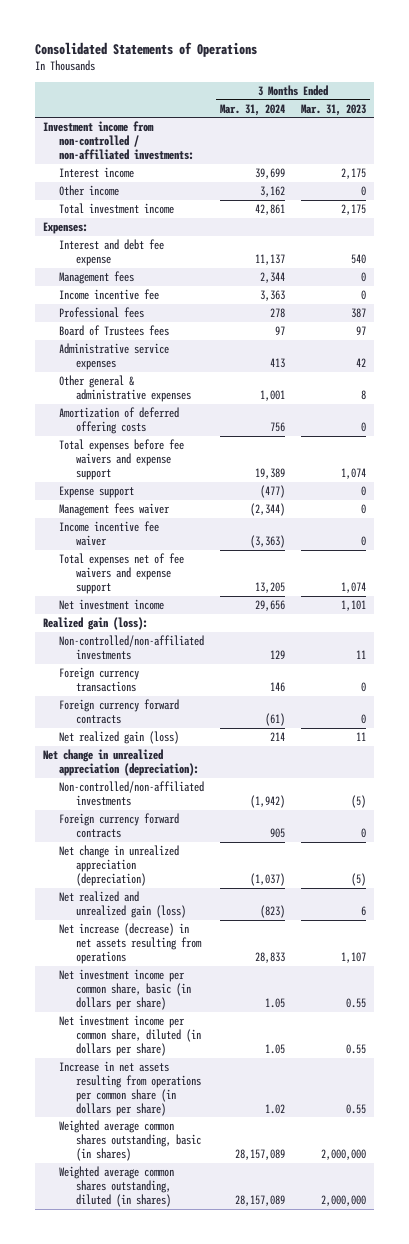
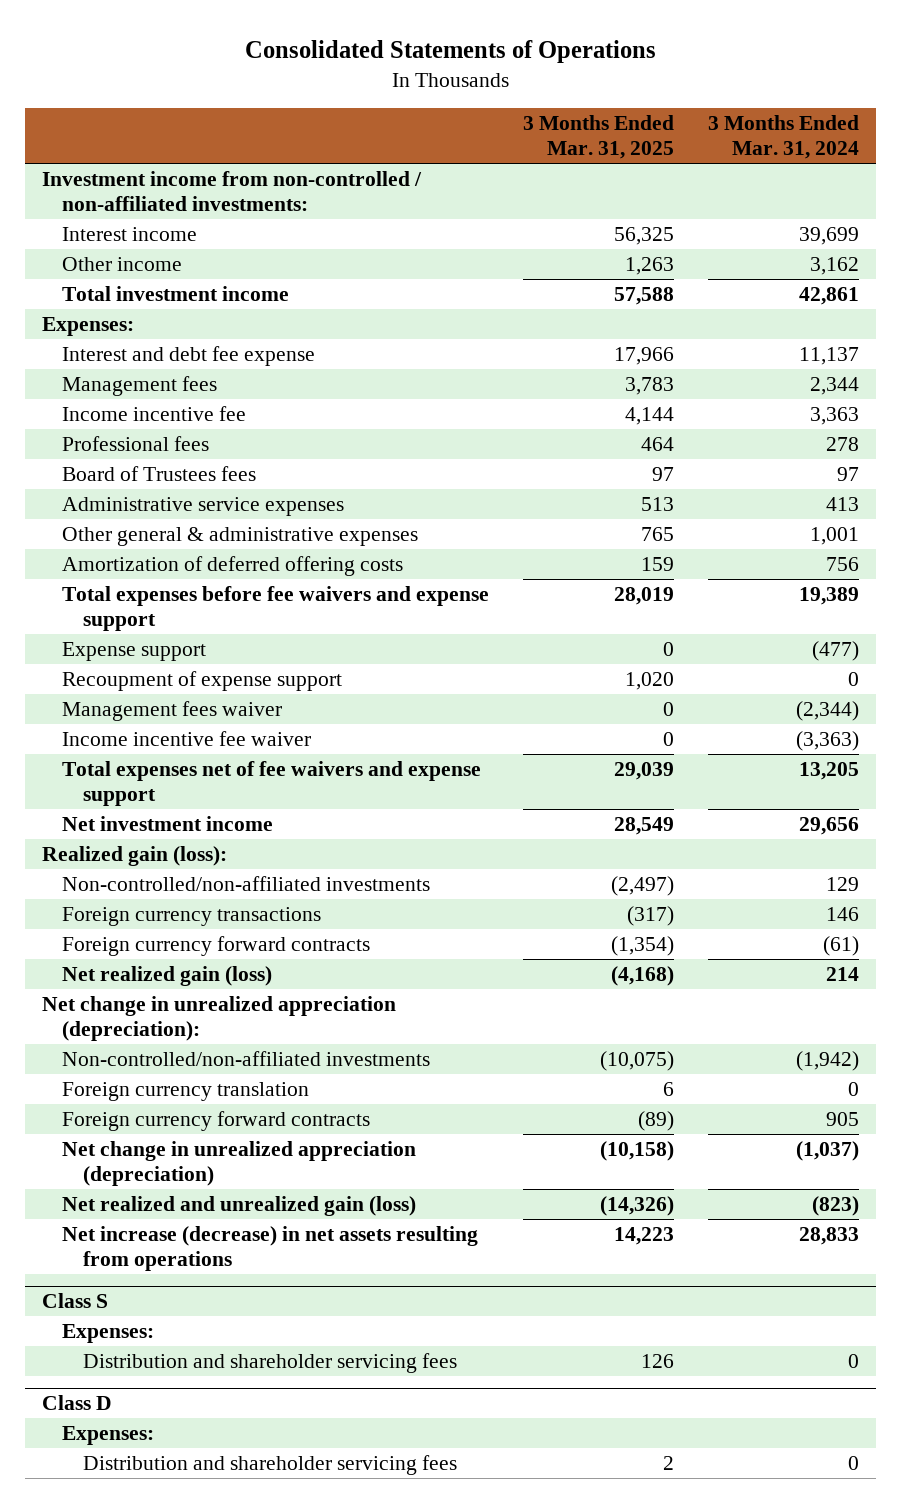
[300,103,366,116] Mar. 31, 2023 -> none
none -> [523,115,675,160] 3 Months Ended Mar. 31, 2025
none -> [62,671,343,692] Recoupment of expense support
none -> [62,1082,310,1102] Foreign currency translation
[59,969,191,1010] Net investment income per common share, basic (in dollars per share) -> none
[59,1015,201,1056] Net investment income per common share, diluted (in dollars per share) -> none
[59,1061,201,1116] Increase in net assets resulting from operations per common share (in dollars per share) -> none
[59,1120,201,1161] Weighted average common shares outstanding, basic (in shares) -> none
[59,1166,175,1207] Weighted average common shares outstanding, diluted (in shares) -> none
none -> [41,1293,108,1309] Class S
none -> [62,1324,155,1344] Expenses:
none -> [82,1353,457,1374] Distribution and shareholder servicing fees
none -> [41,1395,112,1411] Class D
none -> [62,1426,155,1446] Expenses:
none -> [82,1455,457,1476] Distribution and shareholder servicing fees

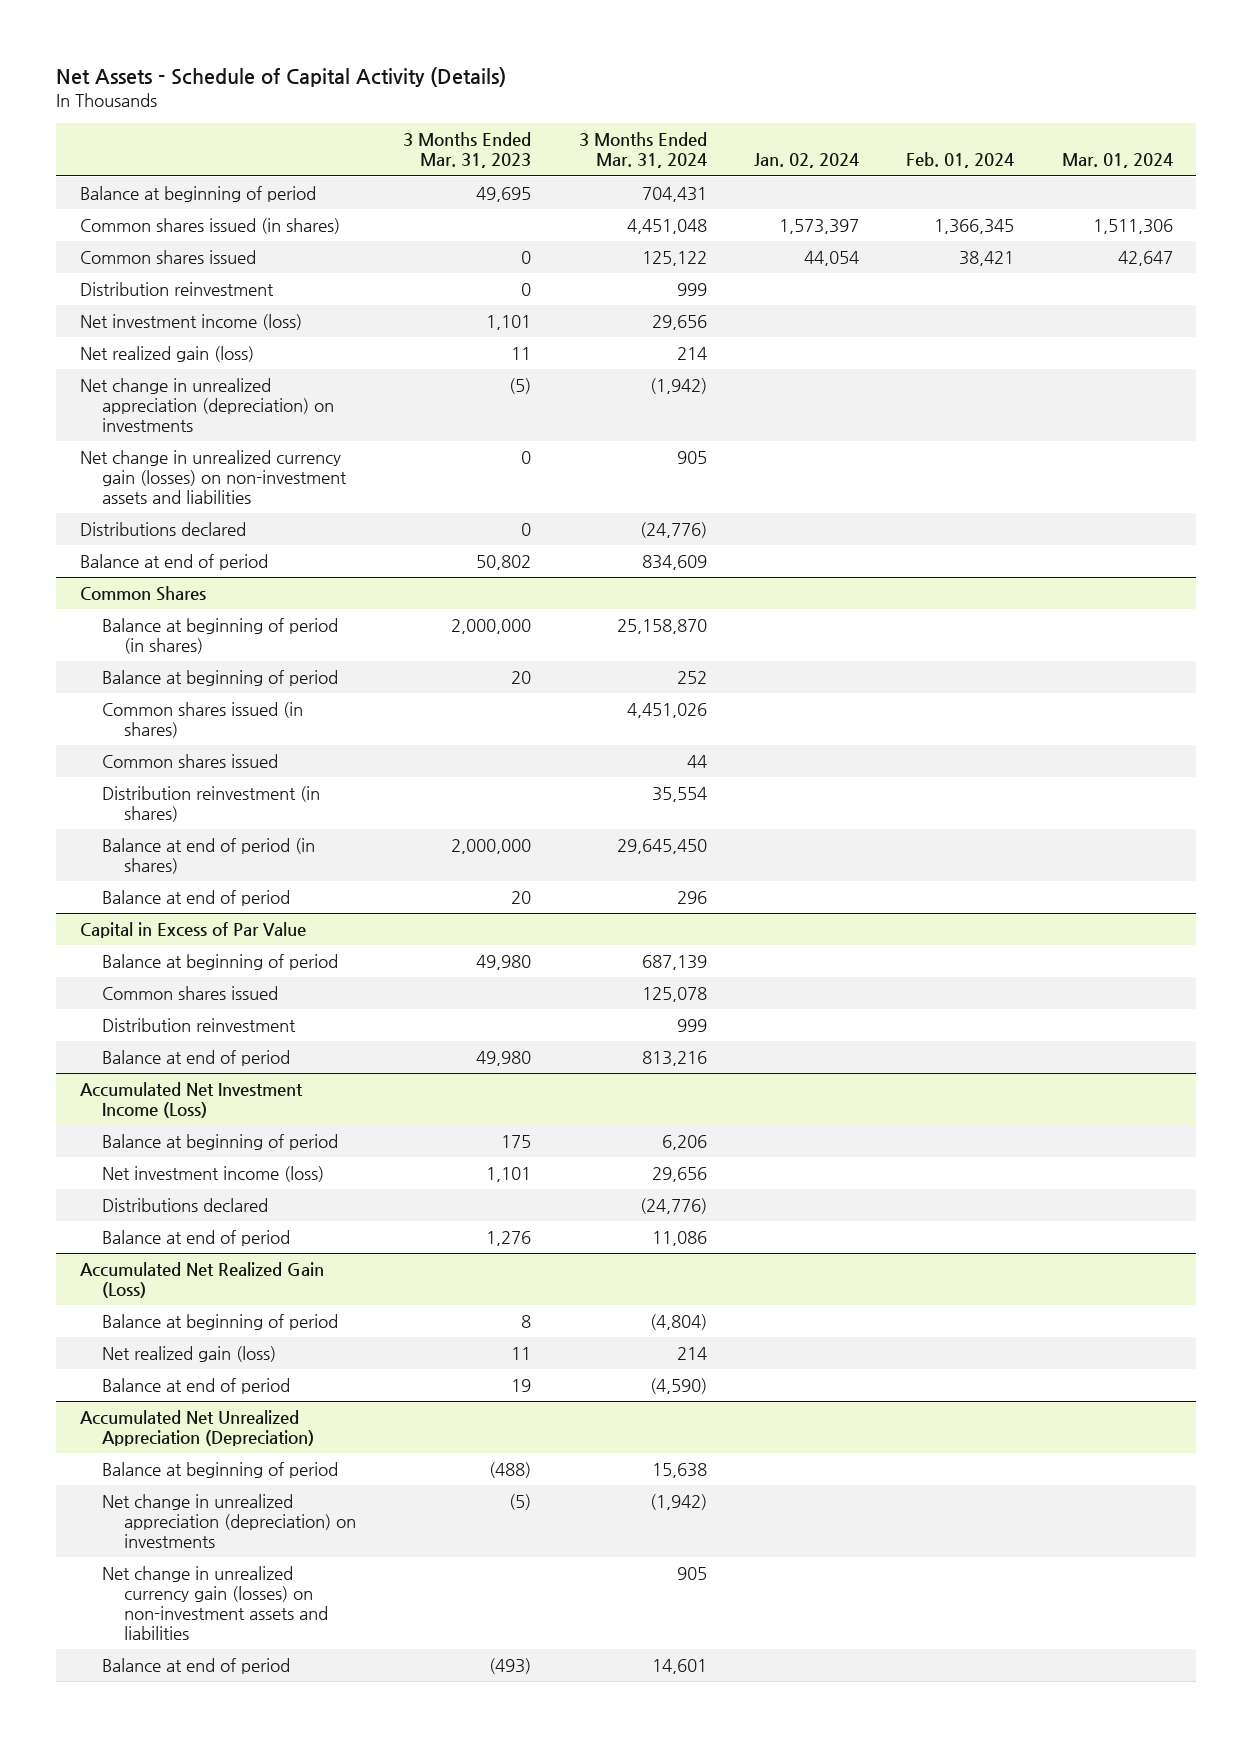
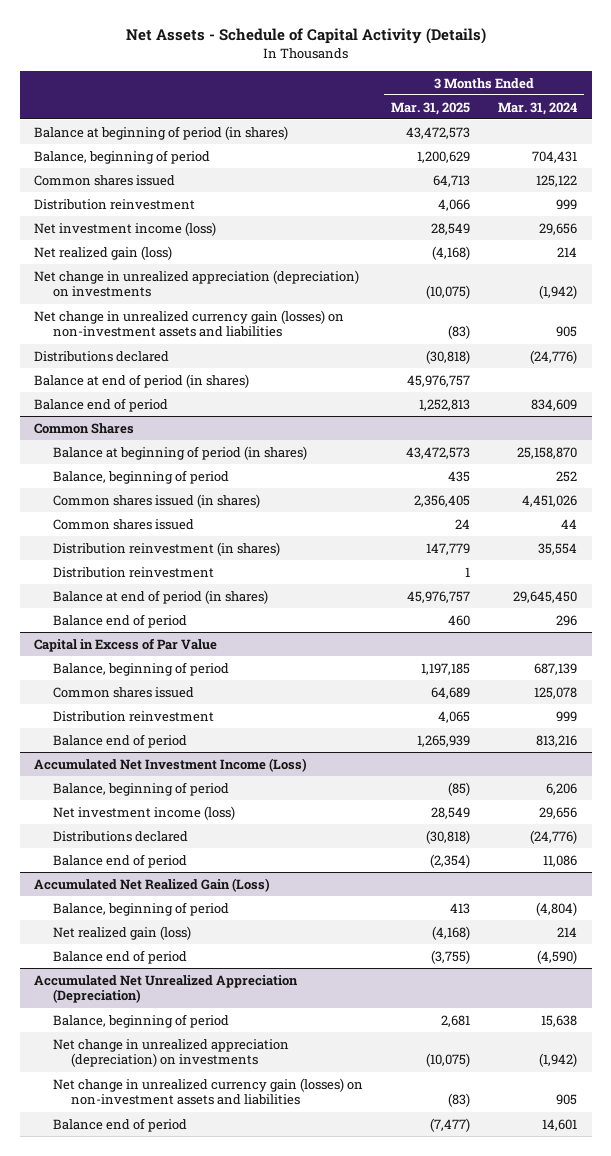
[403,132,532,169] 3 Months Ended Mar. 31, 2023 -> none
[753,153,859,169] Jan. 02, 2024 -> none
[906,152,1015,169] Feb. 01, 2024 -> none
[1061,153,1173,169] Mar. 01, 2024 -> none
none -> [391,101,471,115] Mar. 31, 2025
[79,218,340,235] Common shares issued (in shares) -> none
none -> [34,125,289,140] Balance at beginning of period (in shares)
[79,186,316,203] Balance at beginning of period -> [34,149,211,164] Balance, beginning of period
none -> [34,373,250,388] Balance at end of period (in shares)
[79,554,268,571] Balance at end of period -> [34,397,169,412] Balance end of period
[101,670,338,687] Balance at beginning of period -> [52,469,229,484] Balance, beginning of period
none -> [52,566,214,578] Distribution reinvestment
[101,890,290,907] Balance at end of period -> [52,613,187,628] Balance end of period
[101,954,338,971] Balance at beginning of period -> [52,661,229,676] Balance, beginning of period
[101,1050,290,1067] Balance at end of period -> [52,733,187,748] Balance end of period
[101,1134,338,1151] Balance at beginning of period -> [52,781,229,796] Balance, beginning of period
[101,1230,290,1247] Balance at end of period -> [52,853,187,868] Balance end of period
[101,1314,338,1331] Balance at beginning of period -> [52,901,229,916] Balance, beginning of period
[101,1378,290,1395] Balance at end of period -> [52,949,187,964] Balance end of period
[101,1462,338,1479] Balance at beginning of period -> [52,1013,229,1028] Balance, beginning of period
[101,1658,290,1675] Balance at end of period -> [52,1117,187,1132] Balance end of period

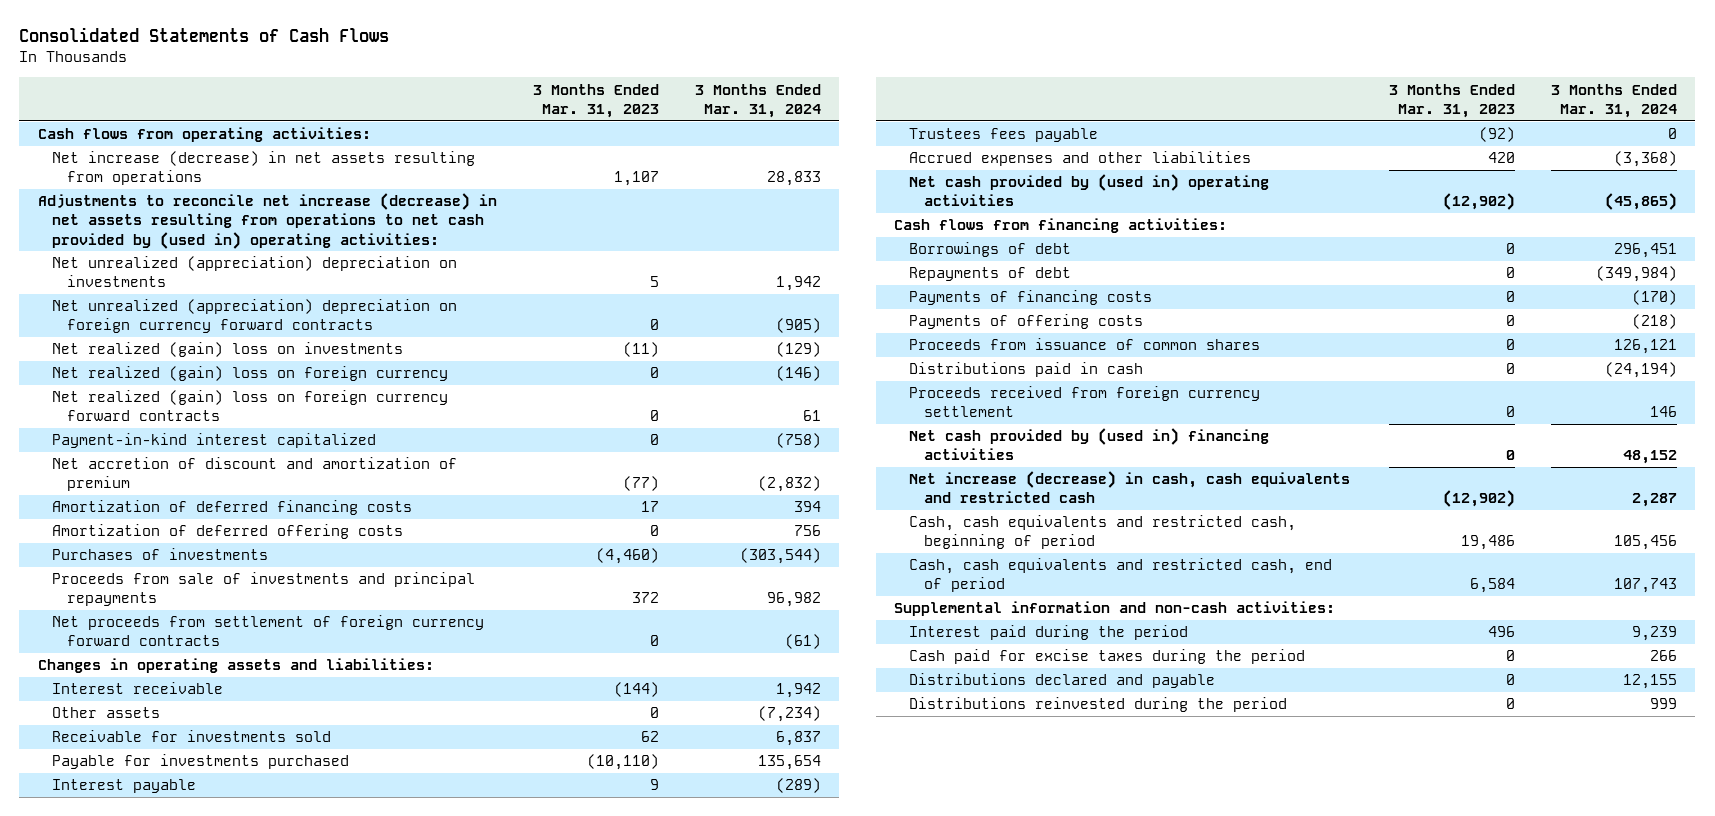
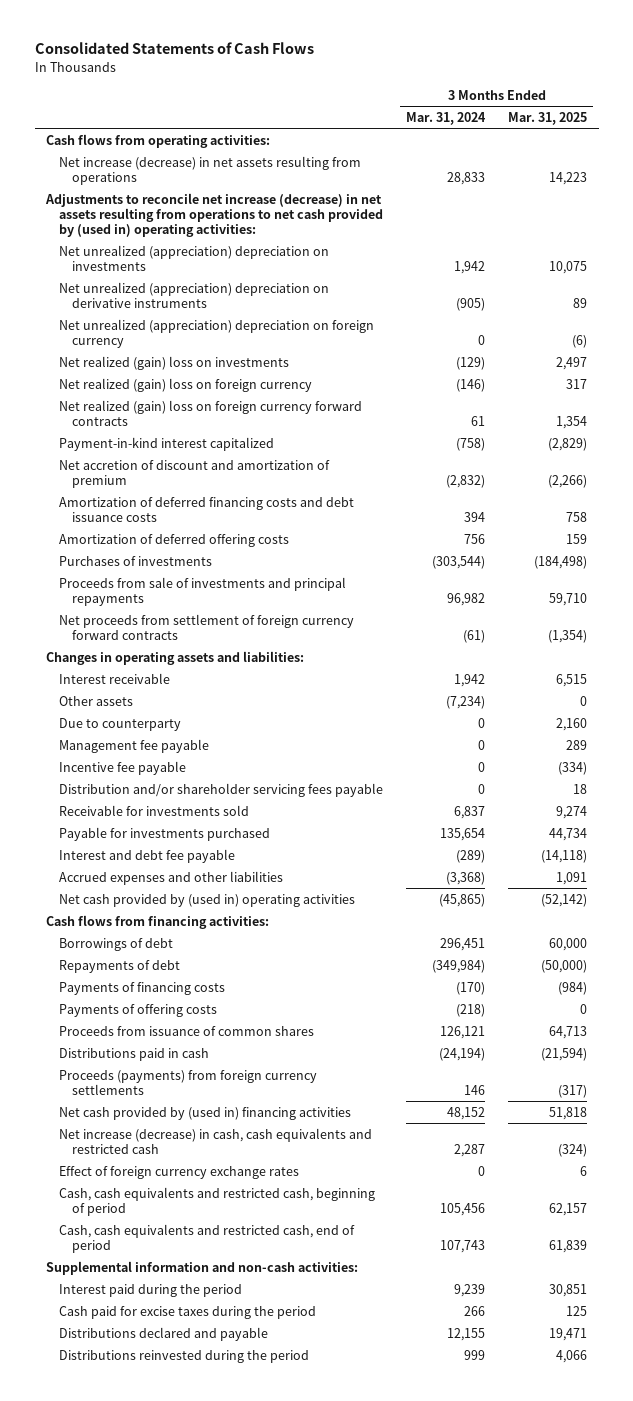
[532,83,659,118] 3 Months Ended Mar. 31, 2023 -> none
none -> [508,111,588,125] Mar. 31, 2025
[52,299,458,334] Net unrealized (appreciation) depreciation on foreign currency forward contracts -> [59,281,330,308] Net unrealized (appreciation) depreciation on derivative instruments
none -> [59,318,375,348] Net unrealized (appreciation) depreciation on foreign currency
[52,500,413,516] Amortization of deferred financing costs -> [59,496,355,522] Amortization of deferred financing costs and debt issuance costs
none -> [59,717,182,731] Due to counterparty
none -> [59,738,210,753] Management fee payable
none -> [59,760,187,775] Incentive fee payable
none -> [59,782,384,797] Distribution and/or shareholder servicing fees payable
[908,128,1098,143] Trustees fees payable -> none
[52,779,197,794] Interest payable -> [59,848,236,863] Interest and debt fee payable
[908,386,1260,418] Proceeds received from foreign currency settlement -> [59,1069,318,1095] Proceeds (payments) from foreign currency settlements
none -> [59,1165,300,1179] Effect of foreign currency exchange rates

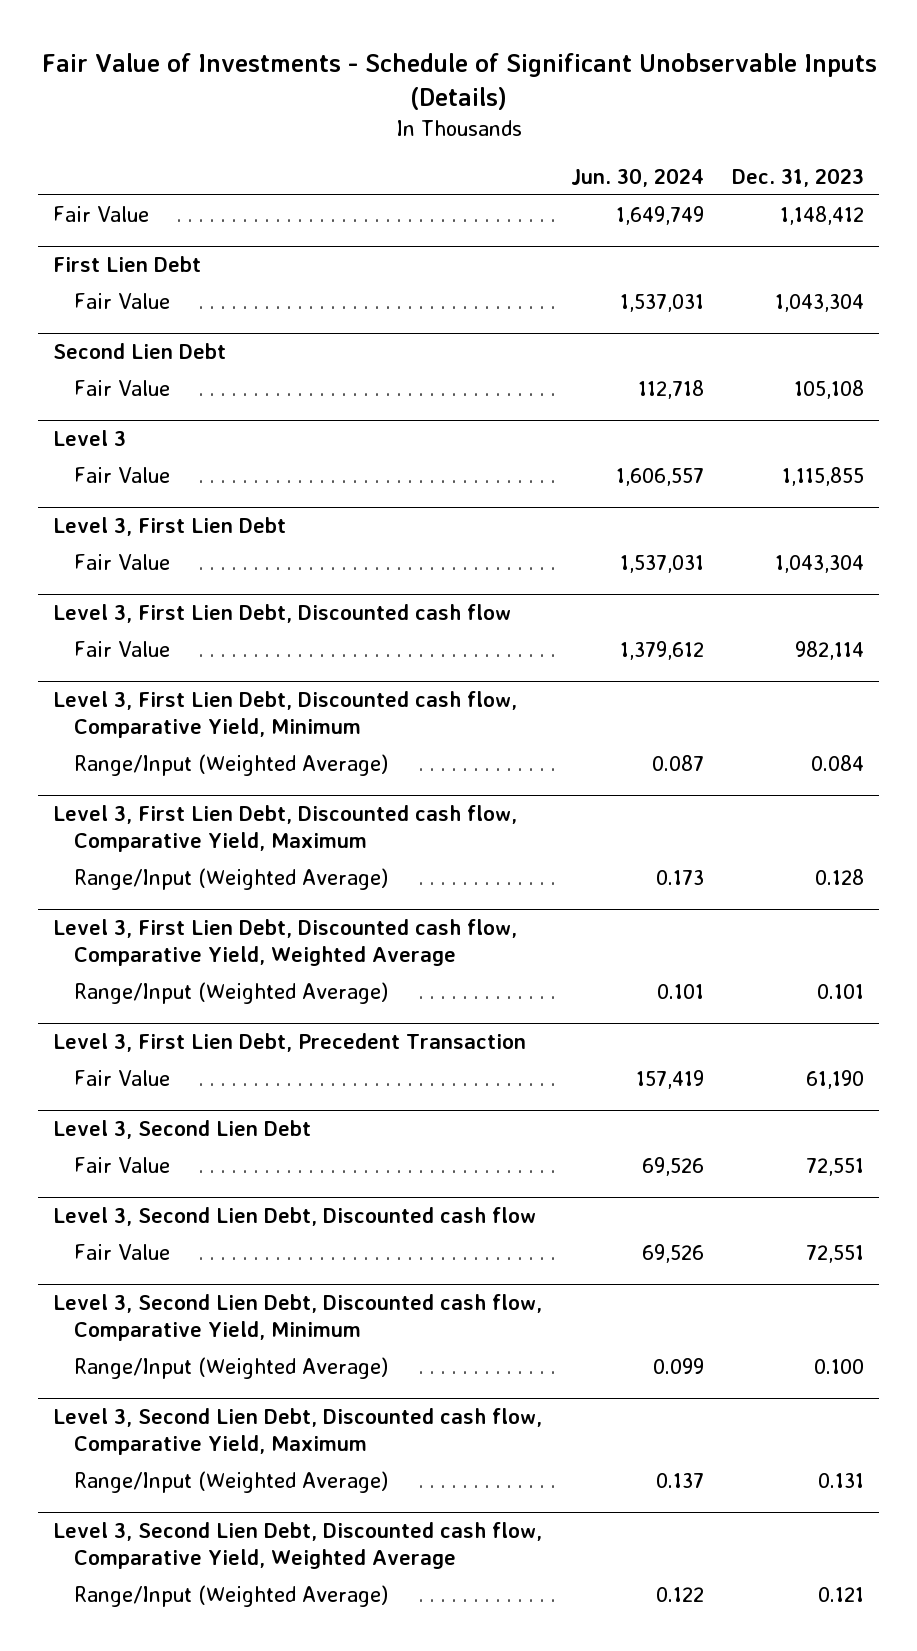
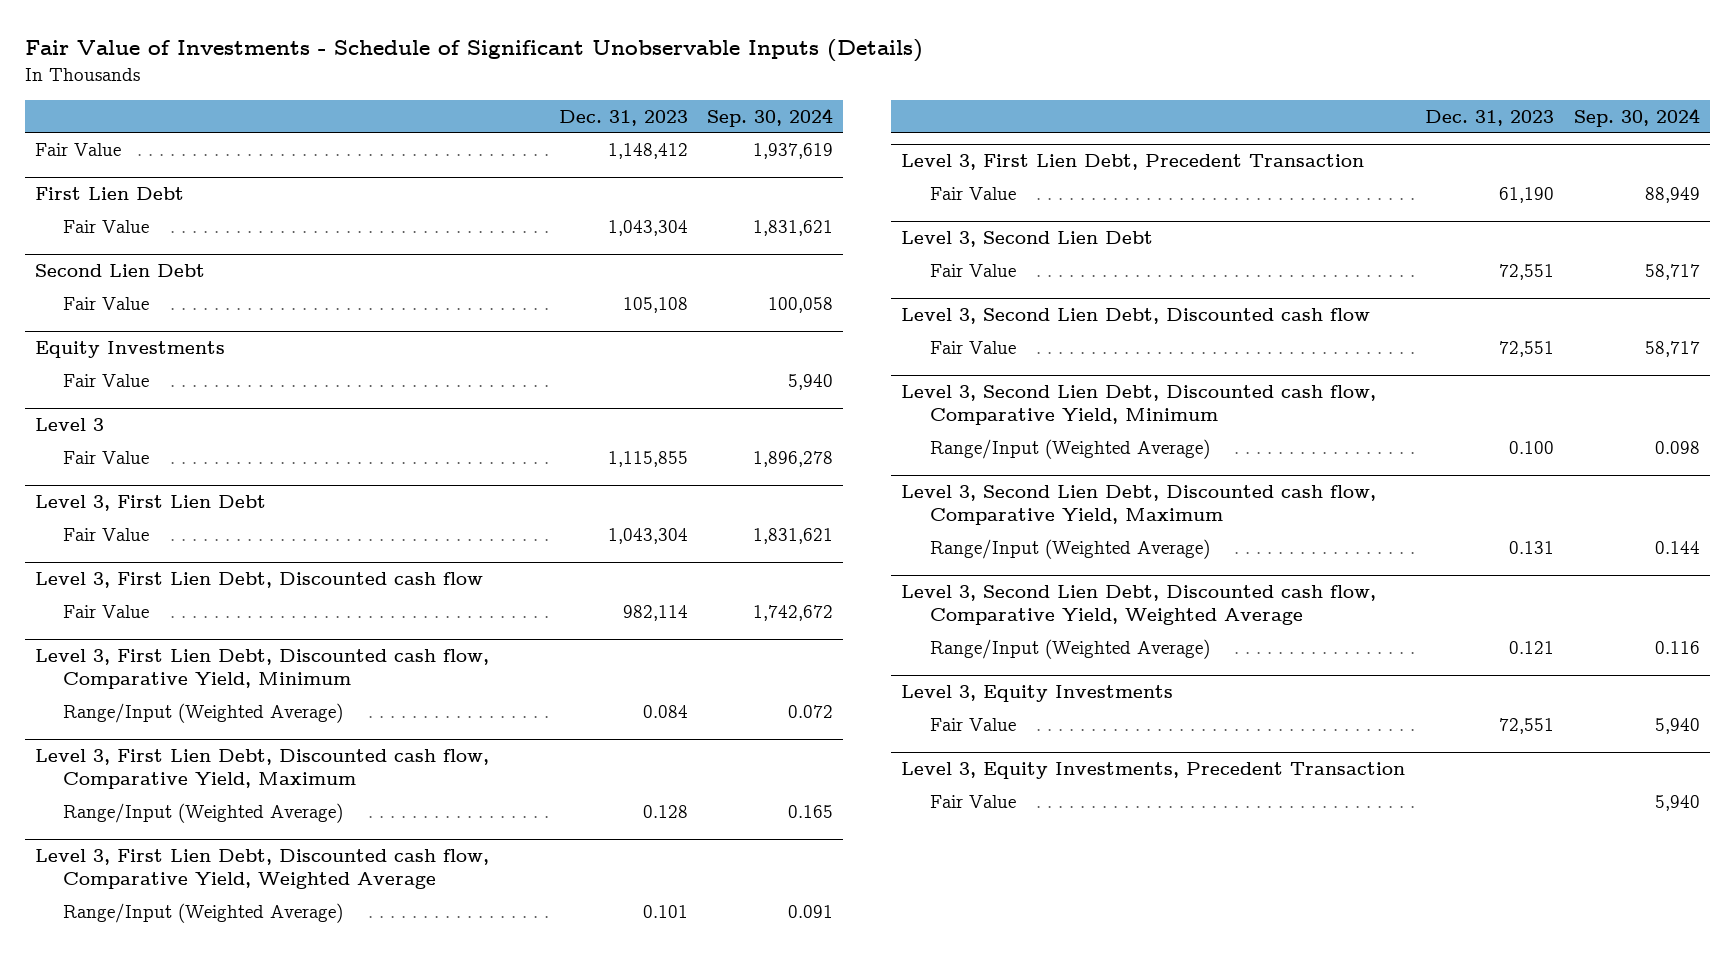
[570,167,704,187] Jun. 30, 2024 -> none
none -> [707,107,834,127] Sep. 30, 2024
none -> [34,341,225,359] Equity Investments
none -> [63,373,150,387] Fair Value
none -> [901,685,1174,703] Level 3, Equity Investments
none -> [929,717,1016,731] Fair Value
none -> [901,762,1406,780] Level 3, Equity Investments, Precedent Transaction
none -> [929,794,1016,808] Fair Value

